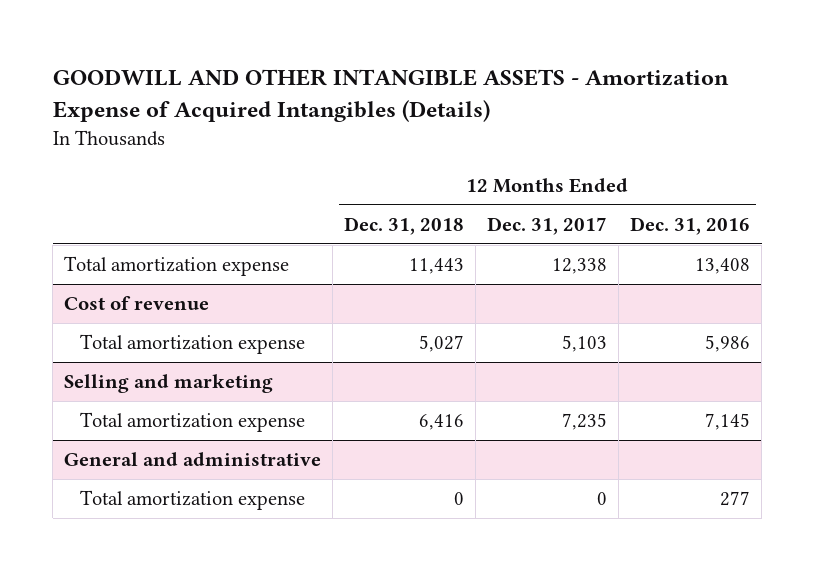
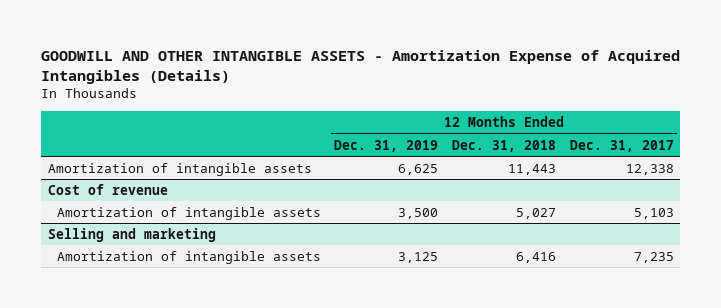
[630,216,751,235] Dec. 31, 2016 -> none
none -> [334,139,439,152] Dec. 31, 2019
[64,256,290,277] Total amortization expense -> [47,162,312,176] Amortization of intangible assets
[80,334,306,355] Total amortization expense -> [56,206,321,220] Amortization of intangible assets
[64,452,322,467] General and administrative -> none
[80,490,306,511] Total amortization expense -> none
[80,412,306,433] Total amortization expense -> [56,250,321,264] Amortization of intangible assets

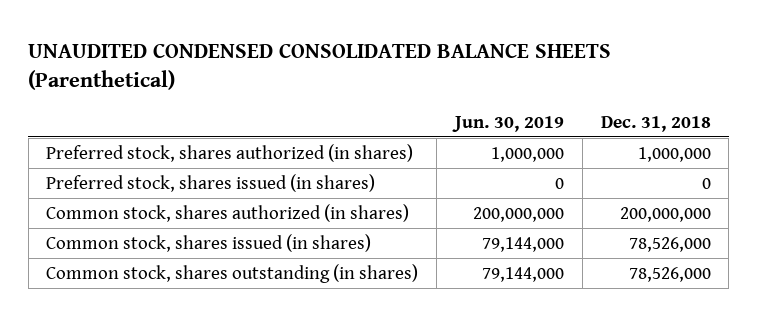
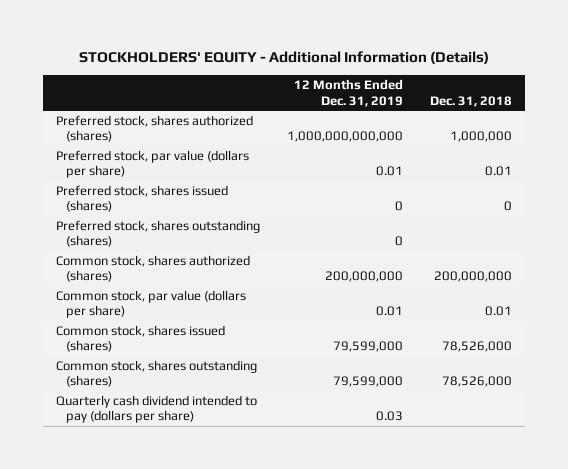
[28,42,612,91] UNAUDITED CONDENSED CONSOLIDATED BALANCE SHEETS (Parenthetical) -> [78,51,489,65] STOCKHOLDERS' EQUITY - Additional Information (Details)
[452,115,565,132] Jun. 30, 2019 -> none
none -> [293,79,403,107] 12 Months Ended Dec. 31, 2019
[46,144,414,163] Preferred stock, shares authorized (in shares) -> [56,114,254,143] Preferred stock, shares authorized (shares)
none -> [56,149,250,179] Preferred stock, par value (dollars per share)
[46,174,376,193] Preferred stock, shares issued (in shares) -> [56,184,229,213] Preferred stock, shares issued (shares)
none -> [56,219,261,248] Preferred stock, shares outstanding (shares)
[46,204,410,223] Common stock, shares authorized (in shares) -> [56,254,251,283] Common stock, shares authorized (shares)
none -> [56,289,247,319] Common stock, par value (dollars per share)
[46,234,372,253] Common stock, shares issued (in shares) -> [56,324,226,353] Common stock, shares issued (shares)
[46,264,419,284] Common stock, shares outstanding (in shares) -> [56,359,258,388] Common stock, shares outstanding (shares)
none -> [56,394,258,424] Quarterly cash dividend intended to pay (dollars per share)

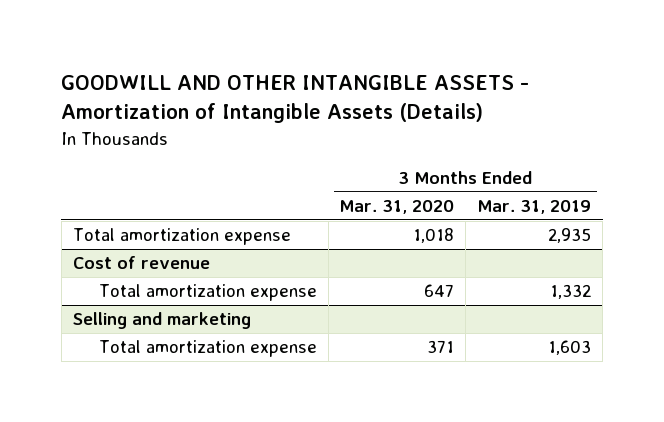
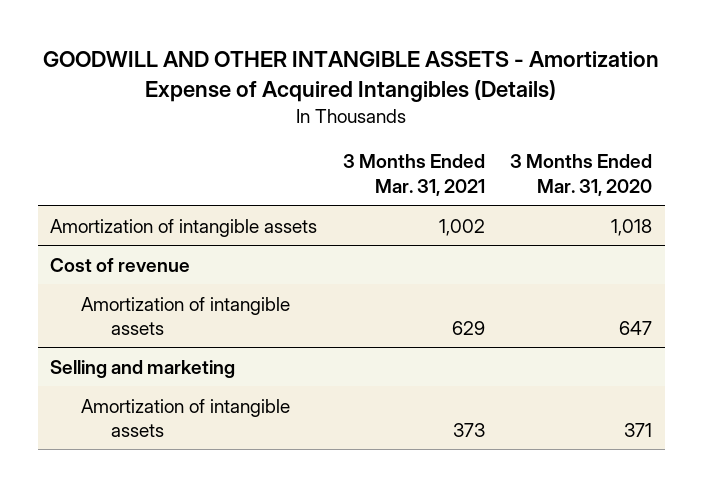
[61,75,530,124] GOODWILL AND OTHER INTANGIBLE ASSETS - Amortization of Intangible Assets (Details) -> [43,51,660,102] GOODWILL AND OTHER INTANGIBLE ASSETS - Amortization Expense of Acquired Intangibles (Details)
[477,200,592,215] Mar. 31, 2019 -> none
none -> [342,154,485,196] 3 Months Ended Mar. 31, 2021
[72,228,291,246] Total amortization expense -> [50,218,318,237] Amortization of intangible assets
[98,284,317,302] Total amortization expense -> [80,296,290,335] Amortization of intangible assets
[98,340,317,358] Total amortization expense -> [80,398,290,437] Amortization of intangible assets

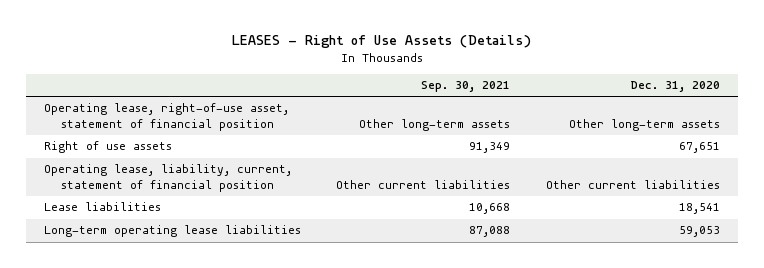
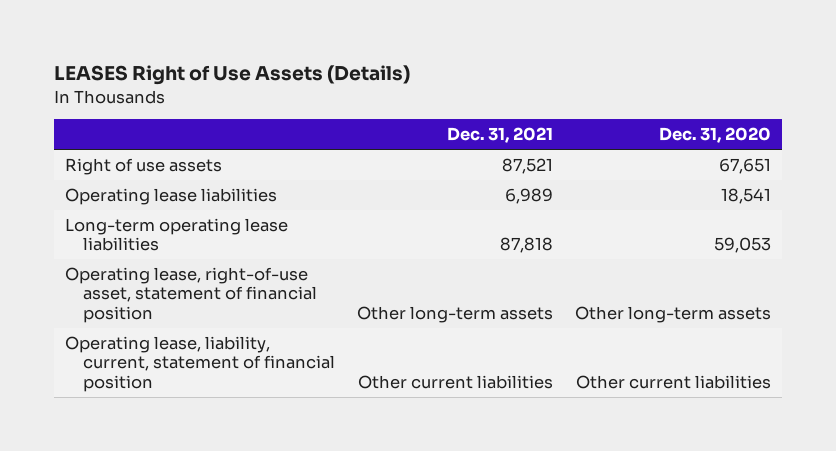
[231,35,531,49] LEASES - Right of Use Assets (Details) -> [54,65,411,86] LEASES Right of Use Assets (Details)
[421,81,511,93] Sep. 30, 2021 -> none
none -> [446,127,553,144] Dec. 31, 2021
[43,202,161,212] Lease liabilities -> [65,188,278,206] Operating lease liabilities
[43,103,289,131] Operating lease, right-of-use asset, statement of financial position -> [65,267,317,323] Operating lease, right-of-use asset, statement of financial position
[43,164,292,192] Operating lease, liability, current, statement of financial position -> [65,336,335,392] Operating lease, liability, current, statement of financial position

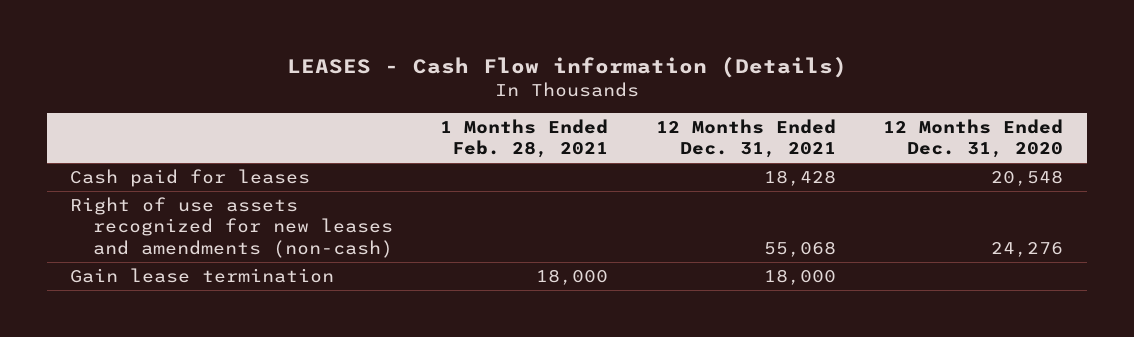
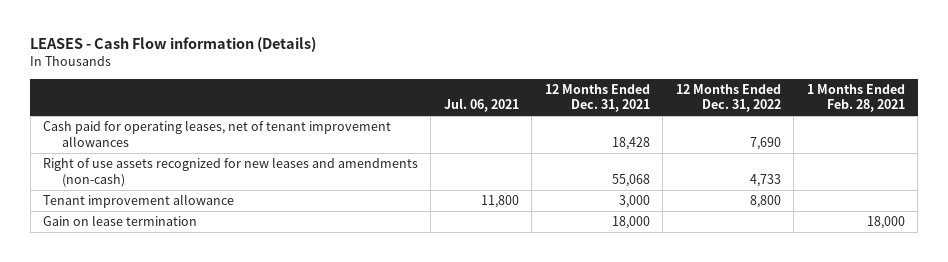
[883,118,1064,159] 12 Months Ended Dec. 31, 2020 -> none
none -> [443,98,519,113] Jul. 06, 2021
none -> [675,83,781,113] 12 Months Ended Dec. 31, 2022
[70,168,311,187] Cash paid for leases -> [42,120,391,147] Cash paid for operating leases, net of tenant improvement allowances
none -> [42,194,234,209] Tenant improvement allowance
[70,267,335,283] Gain lease termination -> [42,215,197,227] Gain on lease termination

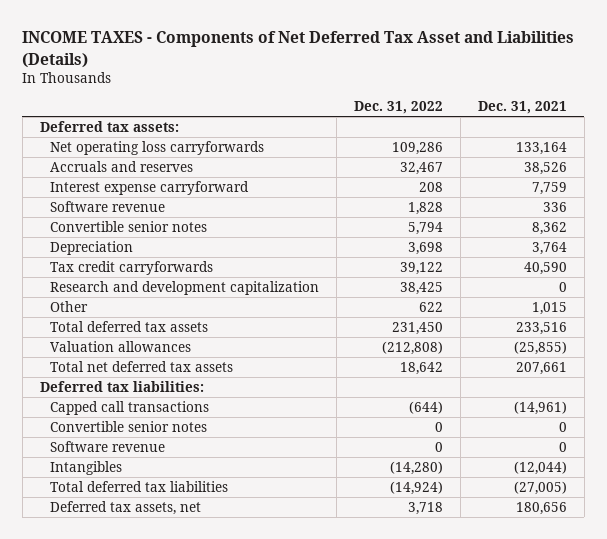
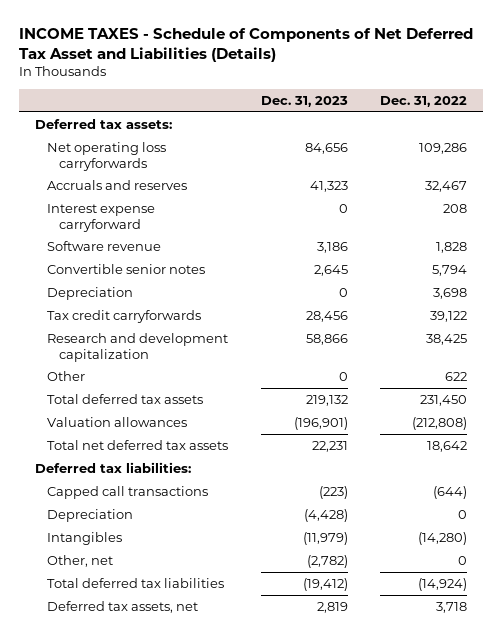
[22,31,575,68] INCOME TAXES - Components of Net Deferred Tax Asset and Liabilities (Details) -> [19,28,474,63] INCOME TAXES - Schedule of Components of Net Deferred Tax Asset and Liabilities (Details)
[477,101,567,115] Dec. 31, 2021 -> none
none -> [260,96,348,108] Dec. 31, 2023
[49,420,207,432] Convertible senior notes -> none
[49,440,165,452] Software revenue -> none
none -> [47,508,134,522] Depreciation
none -> [47,554,114,567] Other, net

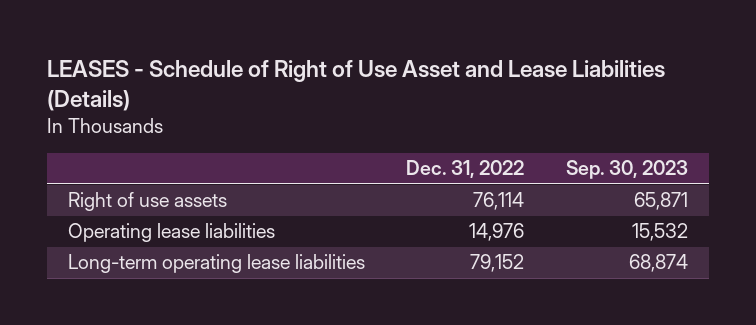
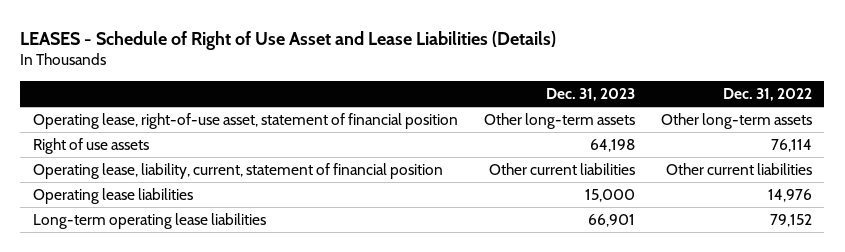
[566,160,689,180] Sep. 30, 2023 -> none
none -> [545,88,635,102] Dec. 31, 2023
none -> [33,113,459,130] Operating lease, right-of-use asset, statement of financial position
none -> [33,163,444,180] Operating lease, liability, current, statement of financial position

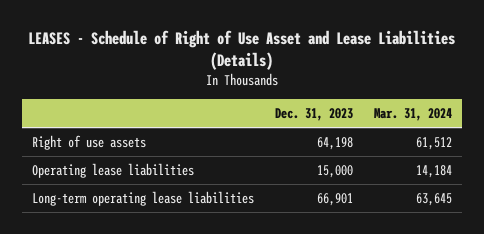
[722,88,812,102] Dec. 31, 2022 -> none
none -> [373,108,452,122] Mar. 31, 2024
[33,113,459,130] Operating lease, right-of-use asset, statement of financial position -> none
[33,163,444,180] Operating lease, liability, current, statement of financial position -> none

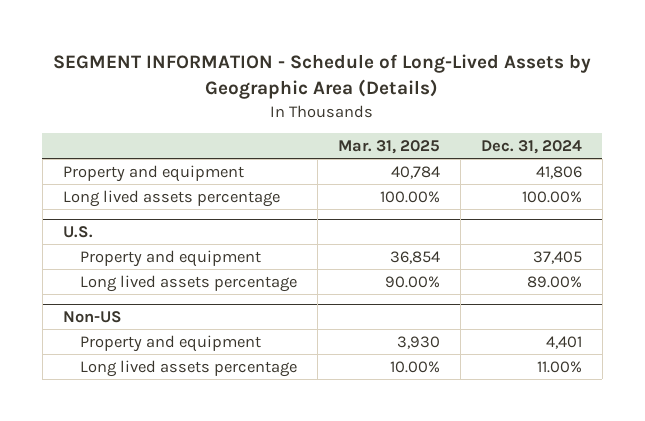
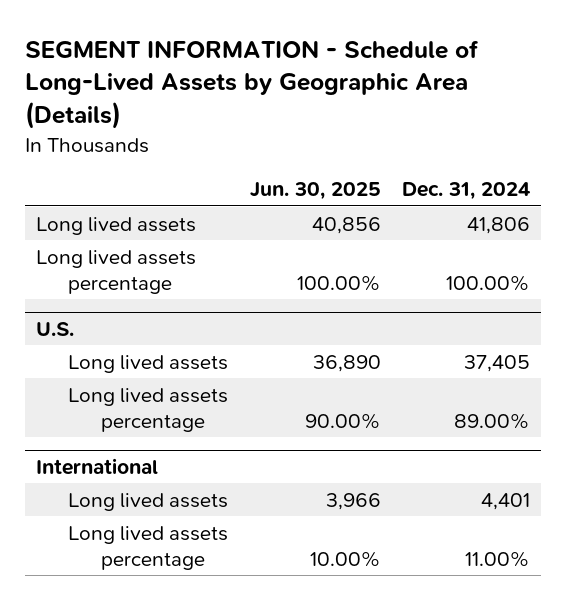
[337,140,440,155] Mar. 31, 2025 -> none
none -> [249,182,381,201] Jun. 30, 2025
[62,164,244,182] Property and equipment -> [35,216,196,235] Long lived assets
[80,249,262,267] Property and equipment -> [68,354,229,373] Long lived assets
[62,310,122,323] Non-US -> [35,457,158,475] International
[80,334,262,352] Property and equipment -> [68,492,229,511] Long lived assets

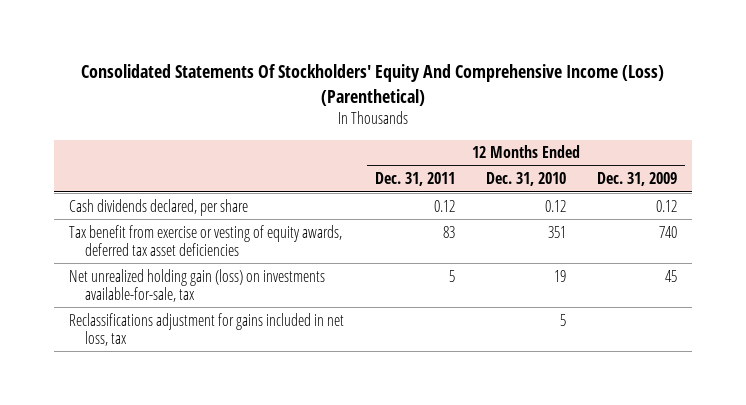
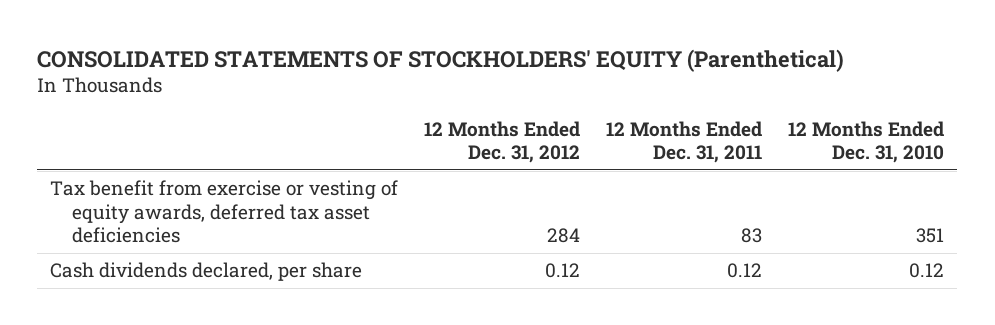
[81,64,665,106] Consolidated Statements Of Stockholders' Equity And Comprehensive Income (Loss) (Parenthetical) -> [37,48,845,72] CONSOLIDATED STATEMENTS OF STOCKHOLDERS' EQUITY (Parenthetical)
[596,172,677,187] Dec. 31, 2009 -> none
none -> [424,120,581,163] 12 Months Ended Dec. 31, 2012
[69,268,326,302] Net unrealized holding gain (loss) on investments available-for-sale, tax -> none
[69,312,345,346] Reclassifications adjustment for gains included in net loss, tax -> none
[69,198,249,216] Cash dividends declared, per share -> [50,262,363,282] Cash dividends declared, per share

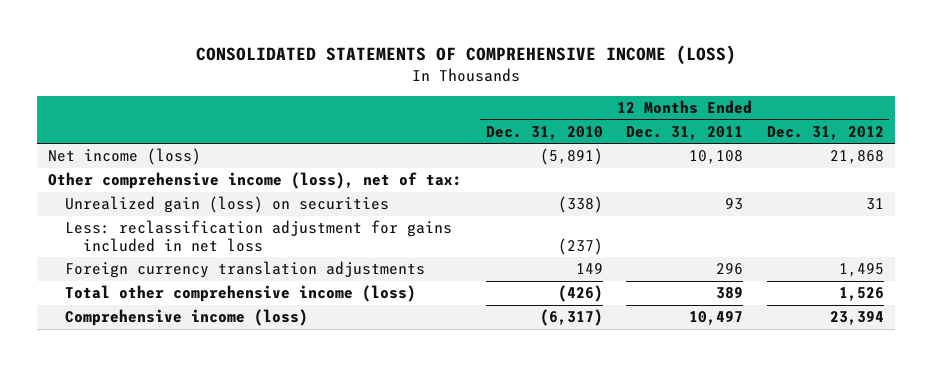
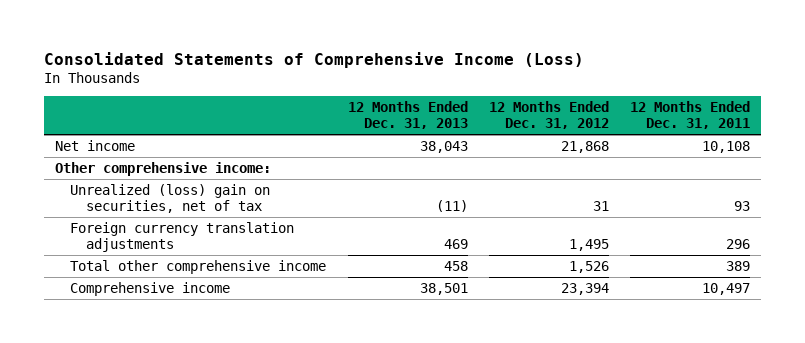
[195,45,736,65] CONSOLIDATED STATEMENTS OF COMPREHENSIVE INCOME (LOSS) -> [44,51,585,68] Consolidated Statements of Comprehensive Income (Loss)
[485,125,603,140] Dec. 31, 2010 -> none
none -> [347,100,468,130] 12 Months Ended Dec. 31, 2013
[65,220,453,252] Less: reclassification adjustment for gains included in net loss -> none
[48,148,202,166] Net income (loss) -> [54,139,135,151] Net income
[48,172,463,190] Other comprehensive income (loss), net of tax: -> [54,161,271,176] Other comprehensive income:
[65,196,390,214] Unrealized gain (loss) on securities -> [70,183,271,214] Unrealized (loss) gain on securities, net of tax
[65,285,417,303] Total other comprehensive income (loss) -> [70,259,327,274] Total other comprehensive income
[65,309,309,327] Comprehensive income (loss) -> [70,281,231,296] Comprehensive income

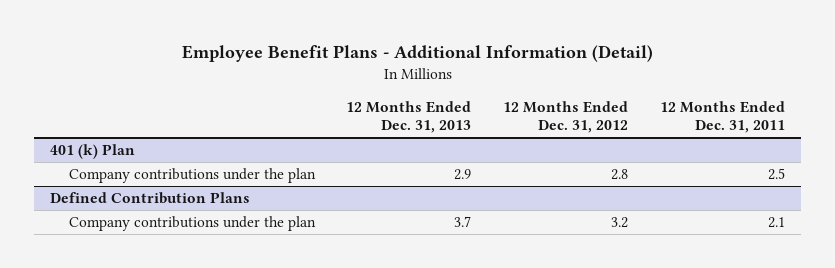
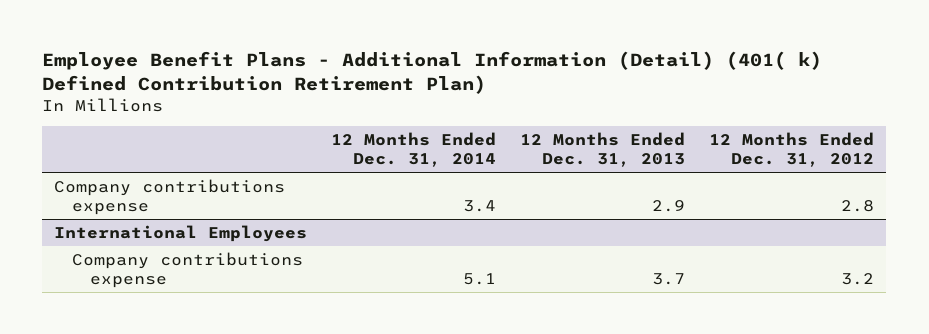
[181,45,653,63] Employee Benefit Plans - Additional Information (Detail) -> [42,51,823,94] Employee Benefit Plans - Additional Information (Detail) (401( k) Defined Contribution Retirement Plan)
[660,100,786,134] 12 Months Ended Dec. 31, 2011 -> none
none -> [331,131,497,168] 12 Months Ended Dec. 31, 2014
[50,143,136,159] 401 (k) Plan -> none
[50,191,251,204] Defined Contribution Plans -> none
[68,167,316,183] Company contributions under the plan -> [54,178,286,216] Company contributions expense
none -> [54,224,308,242] International Employees
[68,215,316,231] Company contributions under the plan -> [72,251,304,289] Company contributions expense

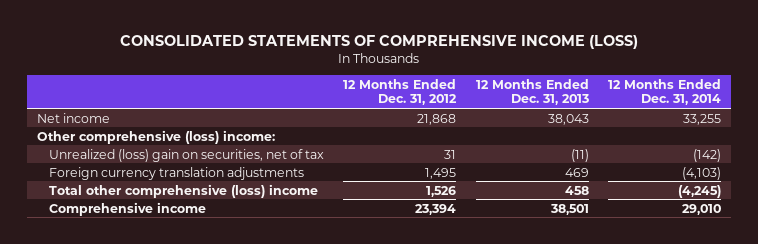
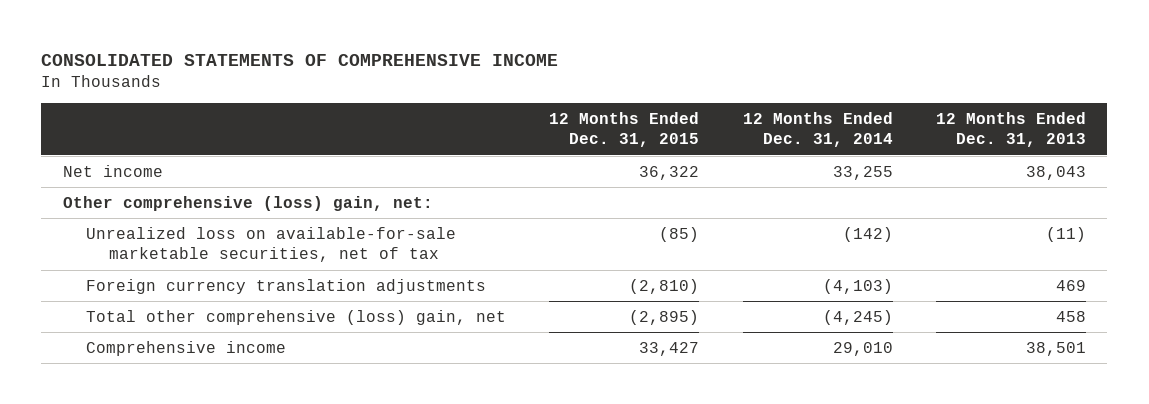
[119,35,638,50] CONSOLIDATED STATEMENTS OF COMPREHENSIVE INCOME (LOSS) -> [41,54,559,67] CONSOLIDATED STATEMENTS OF COMPREHENSIVE INCOME
[343,78,458,106] 12 Months Ended Dec. 31, 2012 -> none
none -> [549,112,700,148] 12 Months Ended Dec. 31, 2015
[36,129,275,144] Other comprehensive (loss) income: -> [63,195,434,211] Other comprehensive (loss) gain, net:
[48,148,324,162] Unrealized (loss) gain on securities, net of tax -> [86,226,457,263] Unrealized loss on available-for-sale marketable securities, net of tax
[48,183,318,198] Total other comprehensive (loss) income -> [86,309,507,325] Total other comprehensive (loss) gain, net

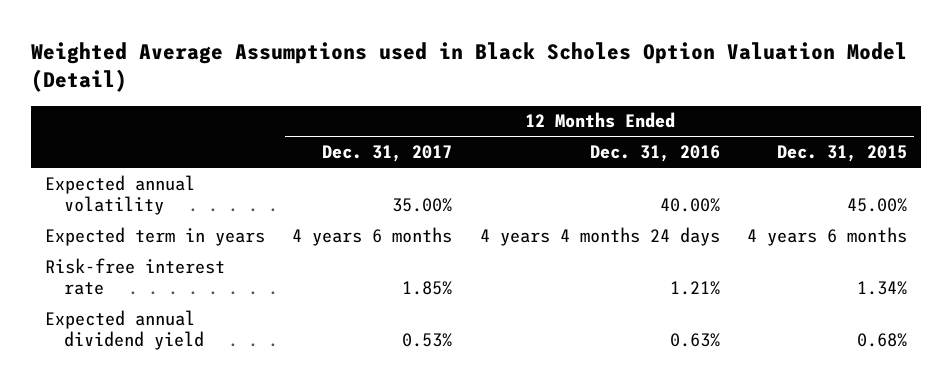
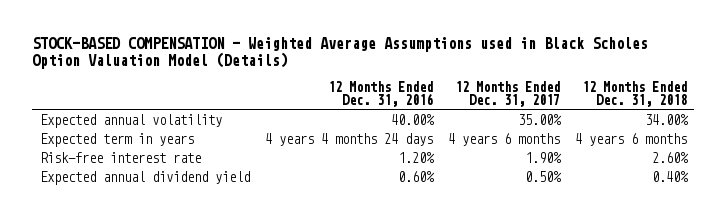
[31,42,908,93] Weighted Average Assumptions used in Black Scholes Option Valuation Model (Detail) -> [32,37,649,70] STOCK-BASED COMPENSATION - Weighted Average Assumptions used in Black Scholes Option Valuation Model (Details)
[777,145,908,163] Dec. 31, 2015 -> none
none -> [581,80,687,108] 12 Months Ended Dec. 31, 2018
[402,281,453,296] 1.85% -> [524,152,562,164] 1.90%
[669,281,720,296] 1.21% -> [397,152,435,164] 1.20%
[402,333,453,348] 0.53% -> [524,171,562,183] 0.50%
[669,333,720,348] 0.63% -> [397,171,435,183] 0.60%

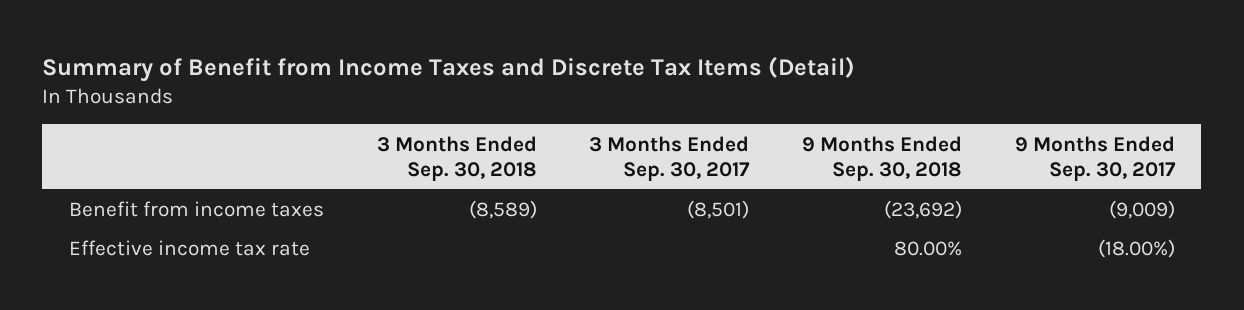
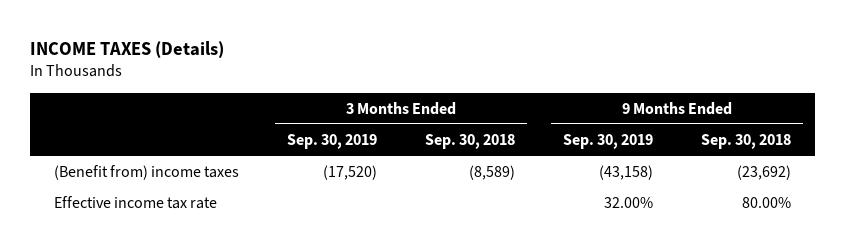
[42,55,856,82] Summary of Benefit from Income Taxes and Discrete Tax Items (Detail) -> [29,40,224,58] INCOME TAXES (Details)
[589,135,751,182] 3 Months Ended Sep. 30, 2017 -> none
[1015,135,1177,182] 9 Months Ended Sep. 30, 2017 -> none
none -> [286,134,377,150] Sep. 30, 2019
none -> [563,134,654,150] Sep. 30, 2019
[68,201,324,218] Benefit from income taxes -> [53,165,239,181] (Benefit from) income taxes

